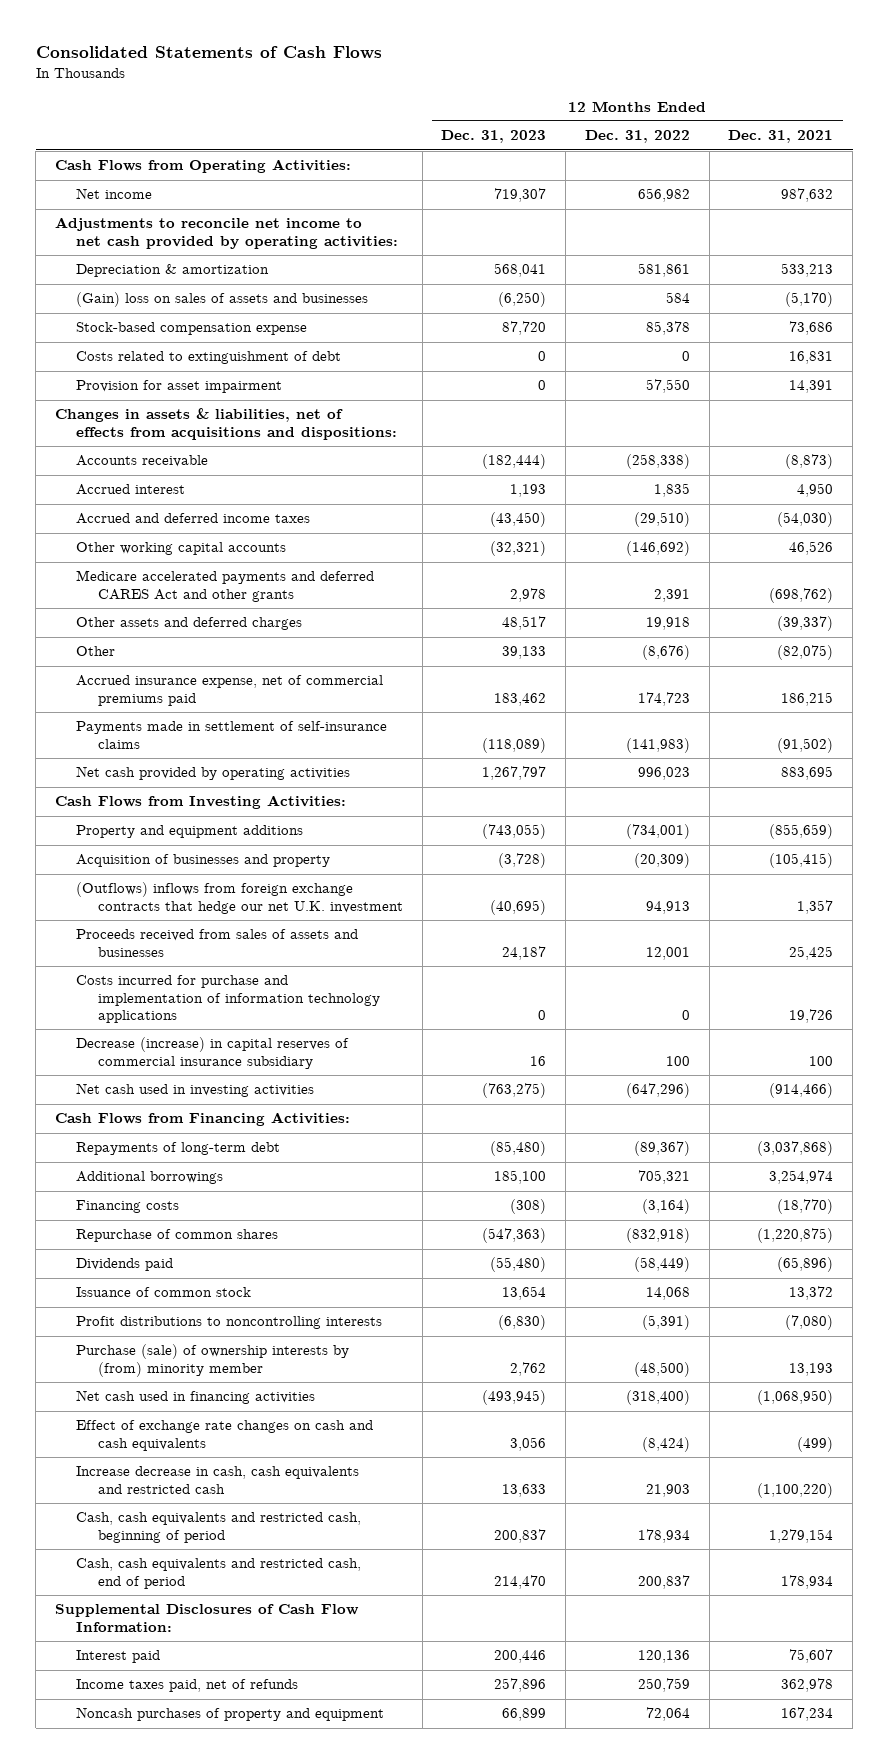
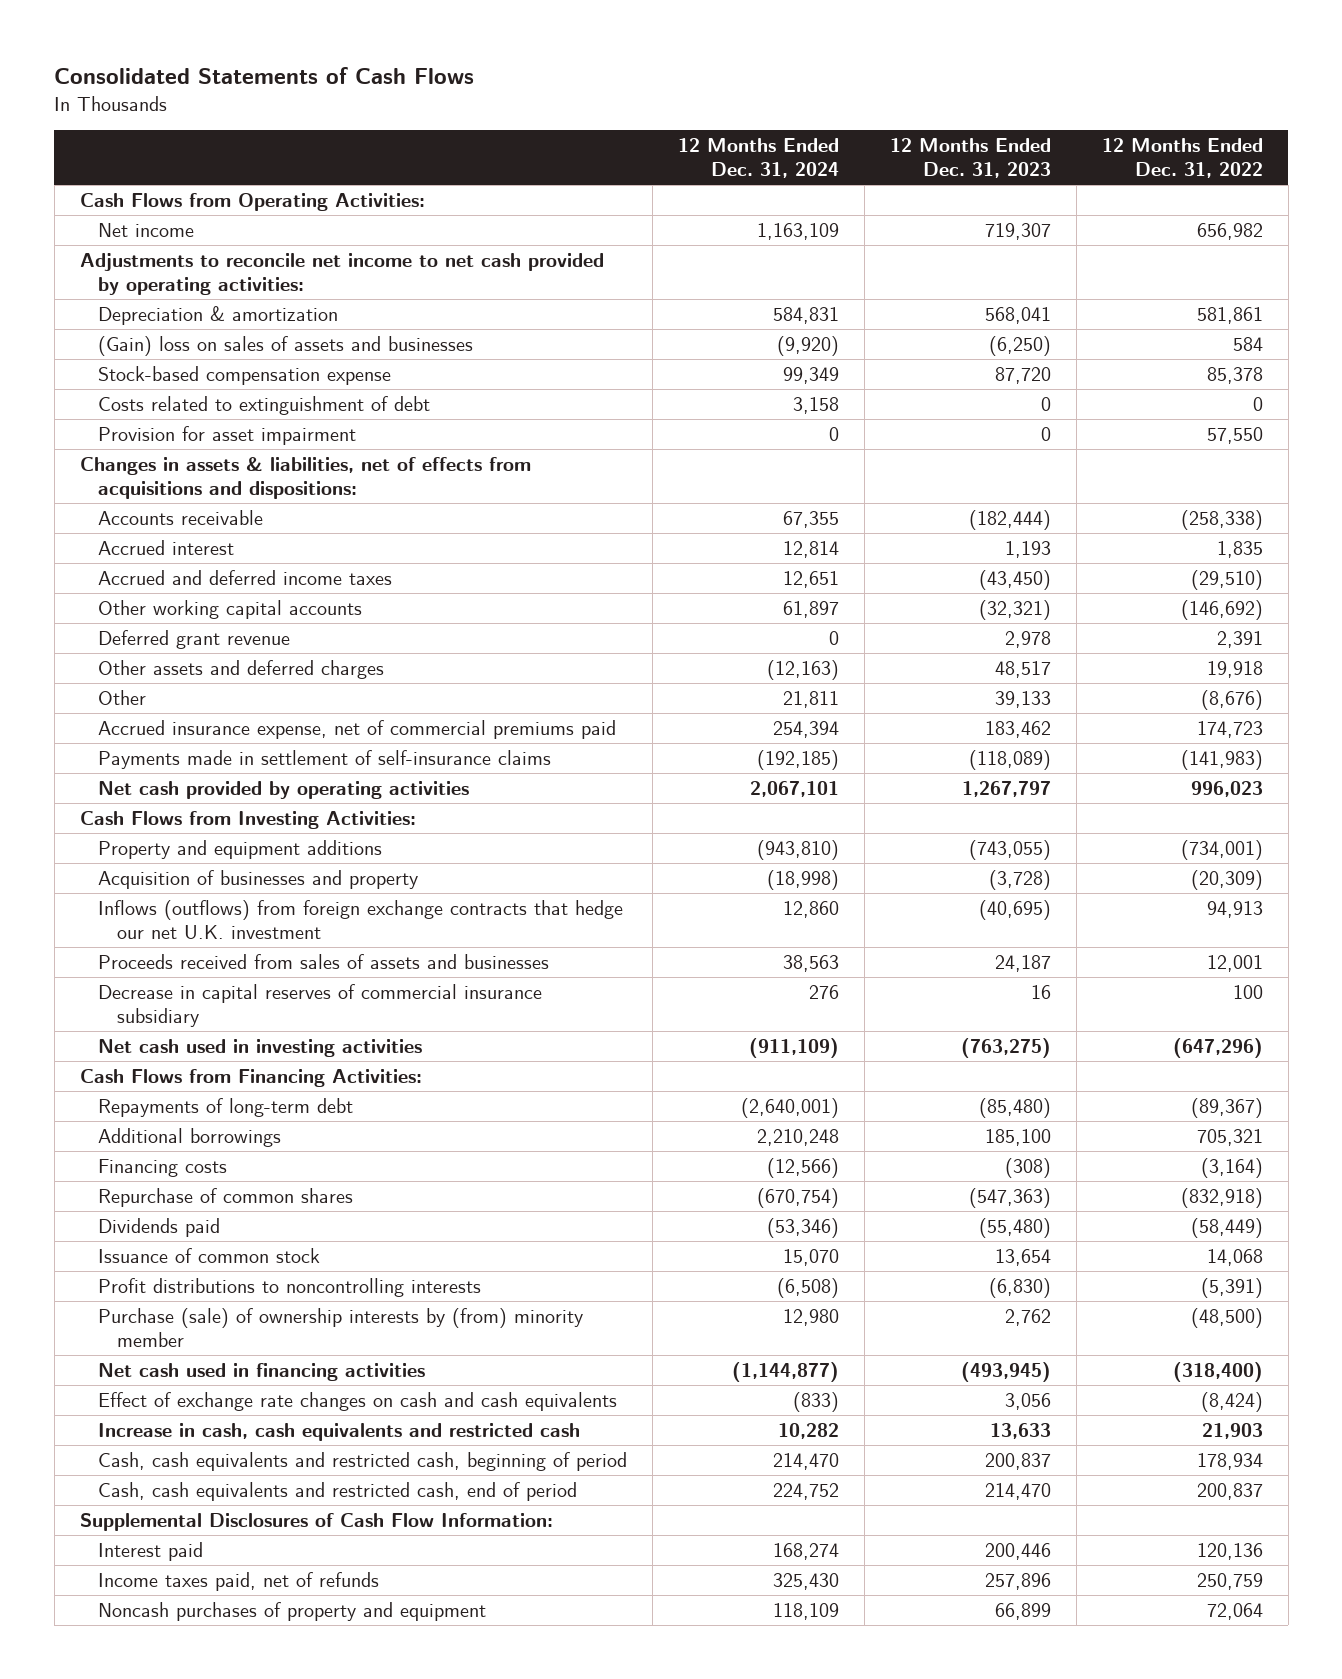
[728,130,834,144] Dec. 31, 2021 -> none
none -> [678,138,840,179] 12 Months Ended Dec. 31, 2024
[76,570,375,602] Medicare accelerated payments and deferred CARES Act and other grants -> [98,629,291,649] Deferred grant revenue
[76,882,403,914] (Outflows) inflows from foreign exchange contracts that hedge our net U.K. investment -> [98,899,624,939] Inflows (outflows) from foreign exchange contracts that hedge our net U.K. investment
[76,975,380,1023] Costs incurred for purchase and implementation of information technology applications -> none
[76,1037,350,1069] Decrease (increase) in capital reserves of commercial insurance subsidiary -> [98,983,543,1027] Decrease in capital reserves of commercial insurance subsidiary
[76,1466,360,1494] Increase decrease in cash, cash equivalents and restricted cash -> [98,1422,581,1441] Increase in cash, cash equivalents and restricted cash

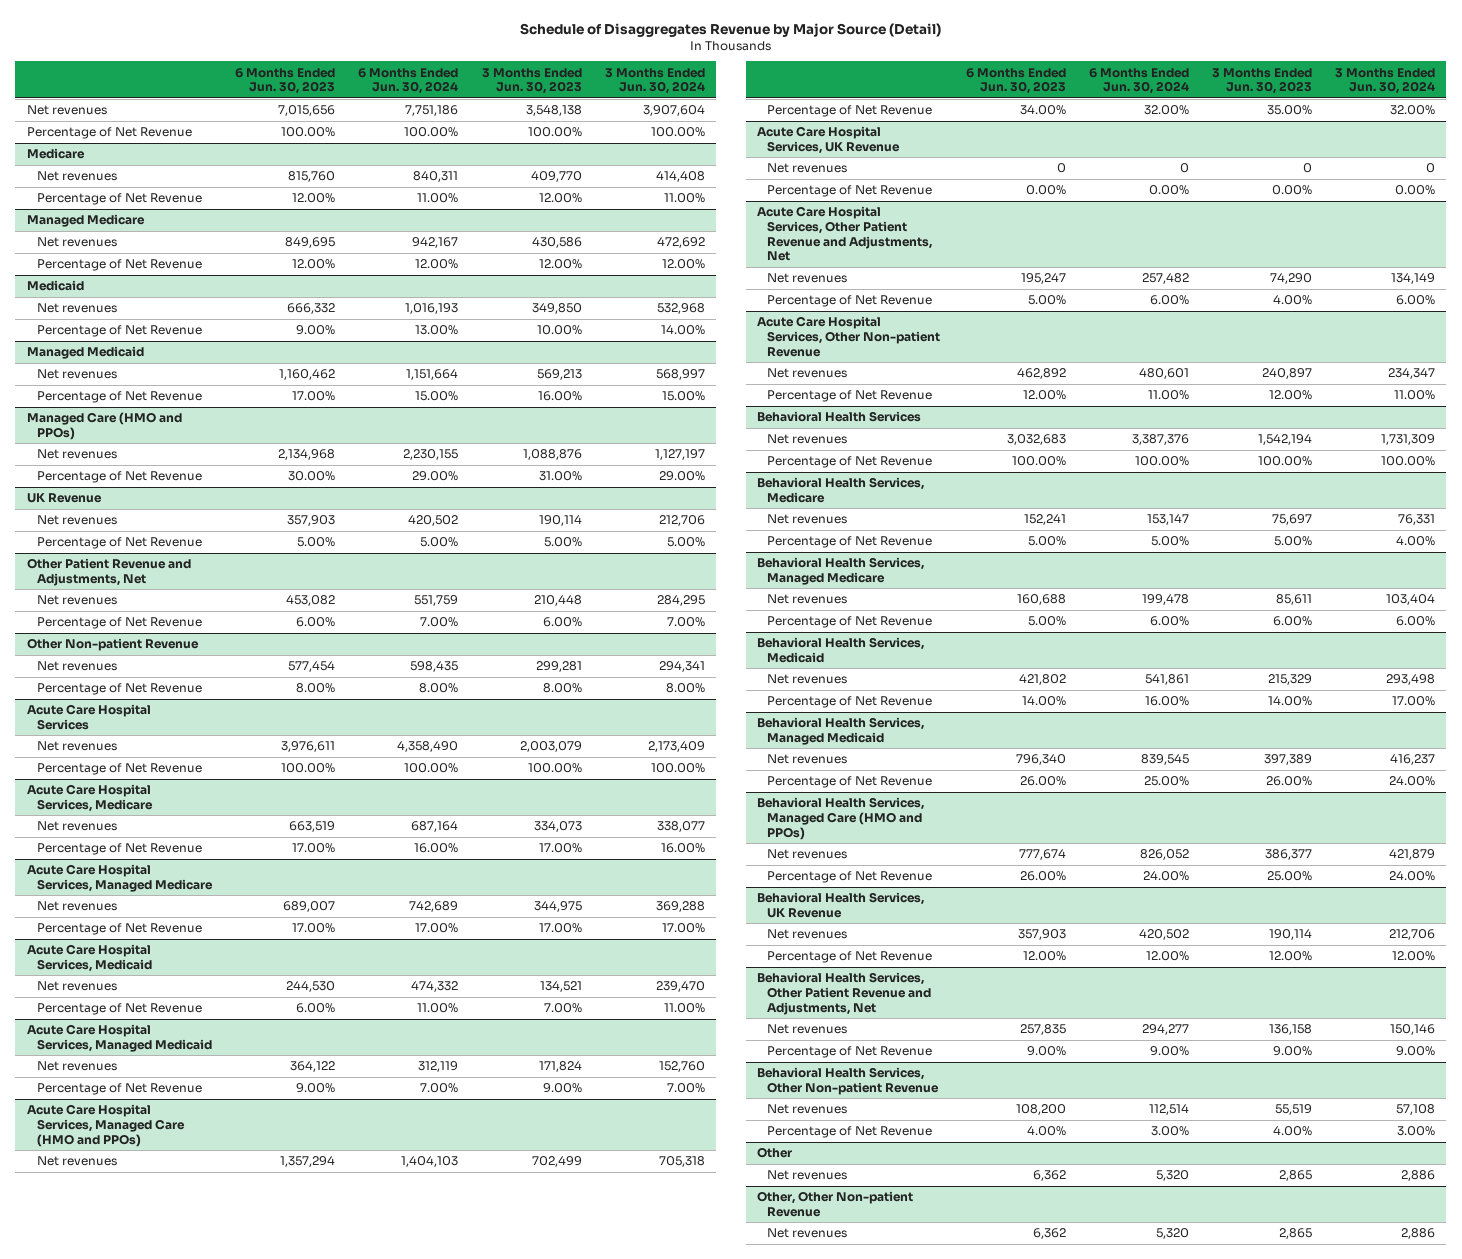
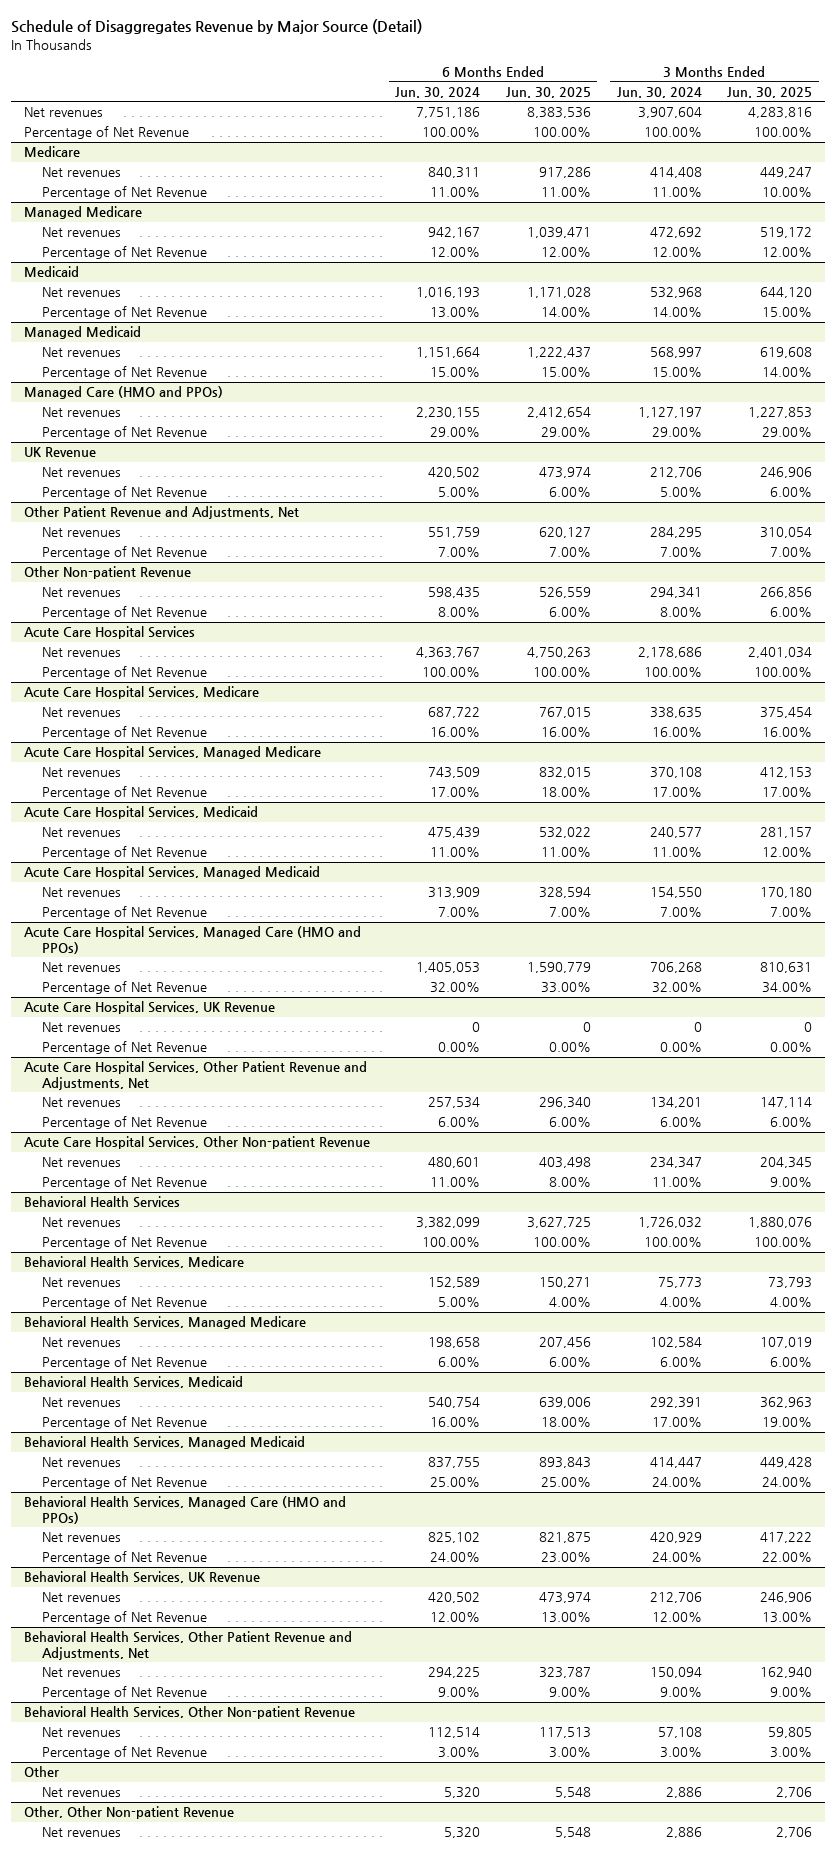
[235,67,336,95] 6 Months Ended Jun. 30, 2023 -> none
[481,67,582,95] 3 Months Ended Jun. 30, 2023 -> none
none -> [505,86,591,98] Jun. 30, 2025
none -> [727,86,813,98] Jun. 30, 2025
[397,741,459,753] 4,358,490 -> [416,647,481,659] 4,363,767
[647,741,705,753] 2,173,409 -> [637,647,702,659] 2,178,686
[411,821,459,833] 687,164 -> [428,707,481,719] 687,722
[656,821,705,833] 338,077 -> [649,707,702,719] 338,635
[409,901,459,913] 742,689 -> [428,767,481,779] 743,509
[655,901,705,913] 369,288 -> [649,767,702,779] 370,108
[411,981,459,993] 474,332 -> [428,827,481,839] 475,439
[655,981,705,993] 239,470 -> [649,827,702,839] 240,577
[418,1061,459,1073] 312,119 -> [428,887,481,899] 313,909
[658,1061,705,1073] 152,760 -> [649,887,702,899] 154,550
[401,1156,459,1168] 1,404,103 -> [416,962,481,974] 1,405,053
[658,1156,705,1168] 705,318 -> [649,962,702,974] 706,268
[1141,273,1189,285] 257,482 -> [428,1097,481,1109] 257,534
[1390,273,1435,285] 134,149 -> [649,1097,702,1109] 134,201
[1131,434,1189,446] 3,387,376 -> [416,1217,481,1229] 3,382,099
[1380,434,1435,446] 1,731,309 -> [637,1217,702,1229] 1,726,032
[1146,514,1189,526] 153,147 -> [428,1277,481,1289] 152,589
[1397,514,1435,526] 76,331 -> [657,1277,702,1289] 75,773
[1141,594,1189,606] 199,478 -> [428,1337,481,1349] 198,658
[1385,594,1435,606] 103,404 -> [649,1337,702,1349] 102,584
[1144,674,1189,686] 541,861 -> [428,1397,481,1409] 540,754
[1385,674,1435,686] 293,498 -> [649,1397,702,1409] 292,391
[1140,754,1189,766] 839,545 -> [428,1457,481,1469] 837,755
[1389,754,1435,766] 416,237 -> [649,1457,702,1469] 414,447
[1139,849,1189,861] 826,052 -> [428,1532,481,1544] 825,102
[1388,849,1435,861] 421,879 -> [649,1532,702,1544] 420,929
[1141,1024,1189,1036] 294,277 -> [428,1667,481,1679] 294,225
[1389,1024,1435,1036] 150,146 -> [649,1667,702,1679] 150,094

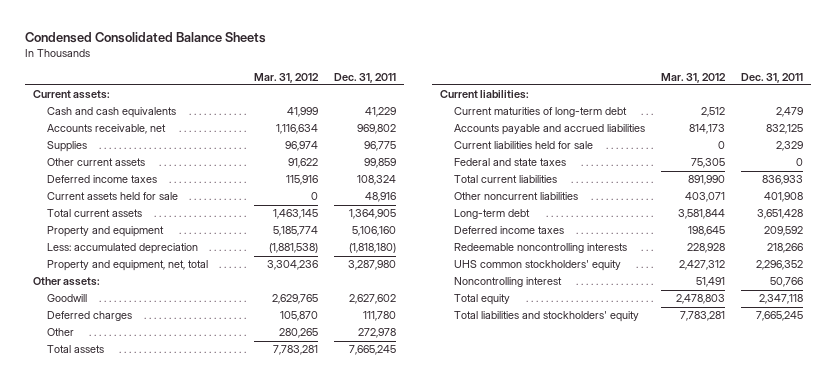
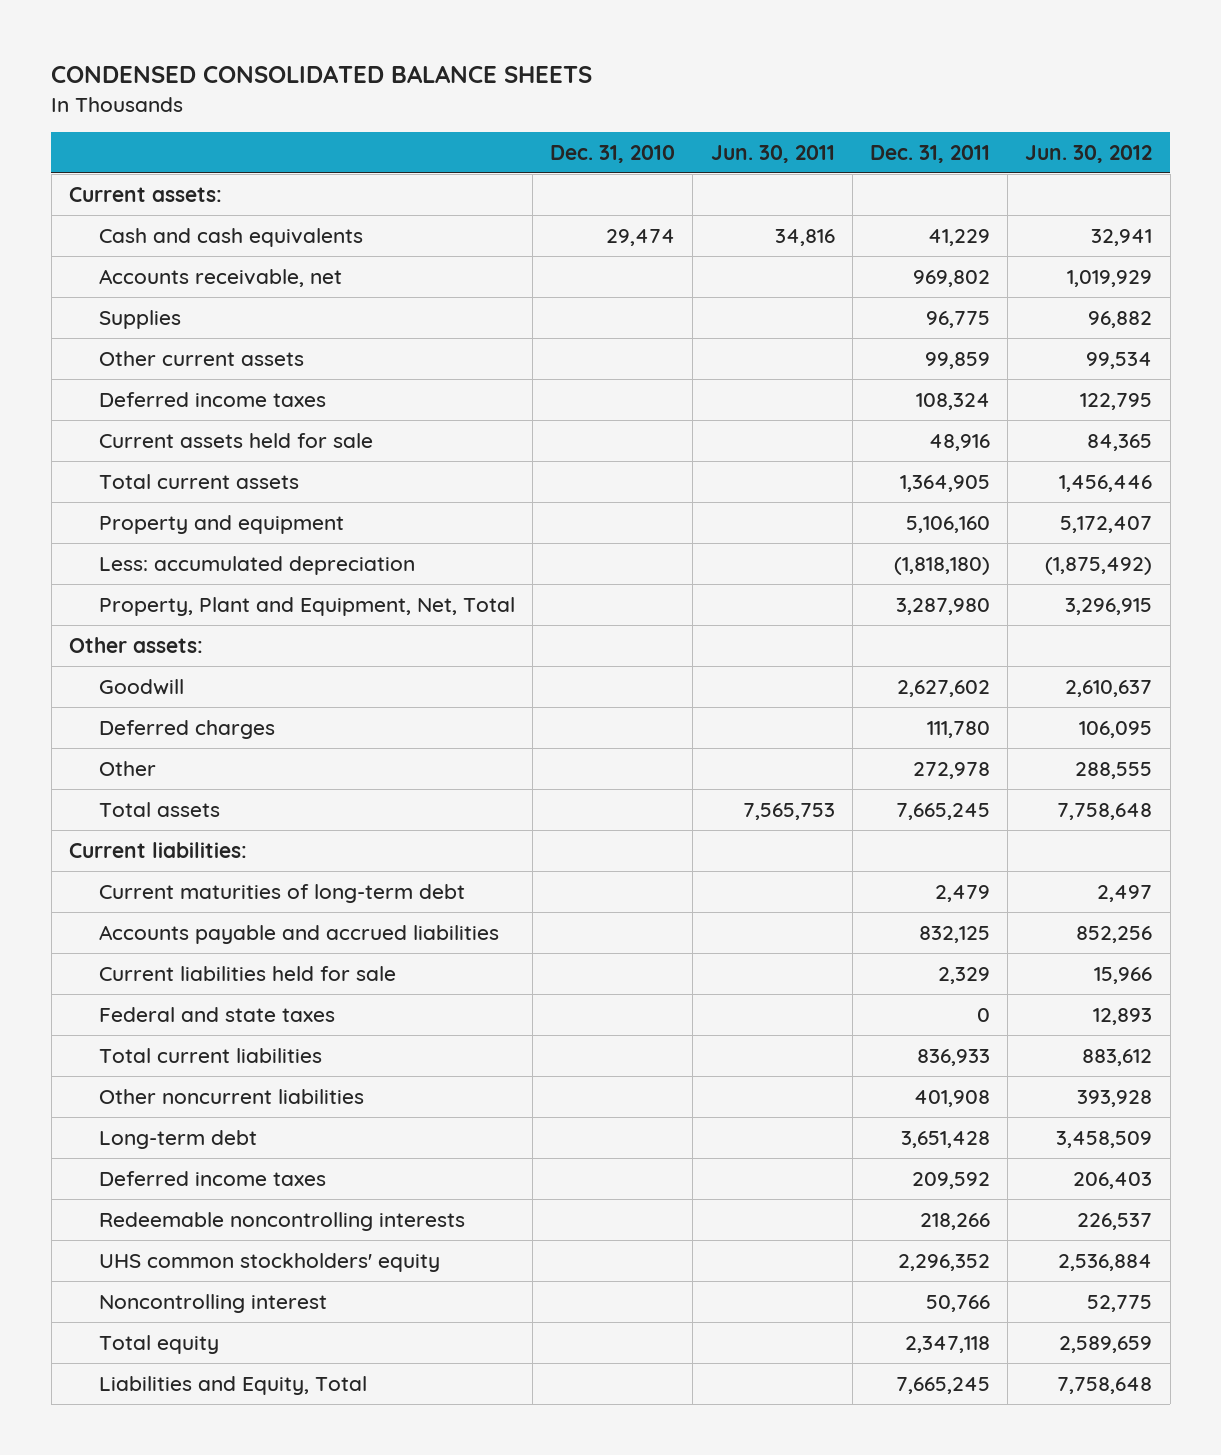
[24,32,266,44] Condensed Consolidated Balance Sheets -> [51,65,593,84] CONDENSED CONSOLIDATED BALANCE SHEETS
[254,72,320,83] Mar. 31, 2012 -> none
none -> [550,145,676,164] Dec. 31, 2010
none -> [710,145,835,164] Jun. 30, 2011
none -> [1025,145,1153,164] Jun. 30, 2012
[47,260,209,272] Property and equipment, net, total -> [98,596,515,616] Property, Plant and Equipment, Net, Total
[454,311,640,323] Total liabilities and stockholders' equity -> [98,1375,367,1395] Liabilities and Equity, Total

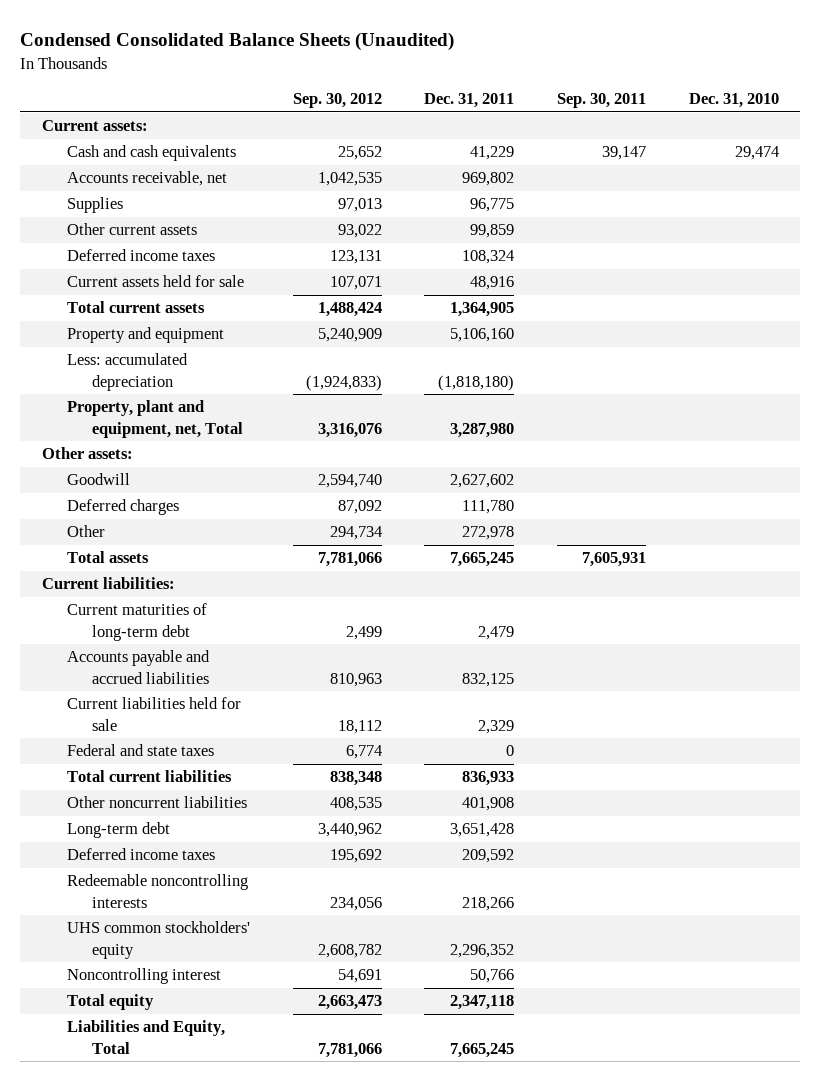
[51,65,593,84] CONDENSED CONSOLIDATED BALANCE SHEETS -> [20,32,455,52] Condensed Consolidated Balance Sheets (Unaudited)
[710,145,835,164] Jun. 30, 2011 -> none
[1025,145,1153,164] Jun. 30, 2012 -> none
none -> [292,93,382,109] Sep. 30, 2012
none -> [556,93,646,109] Sep. 30, 2011
[98,596,515,616] Property, Plant and Equipment, Net, Total -> [67,400,244,438] Property, plant and equipment, net, Total

